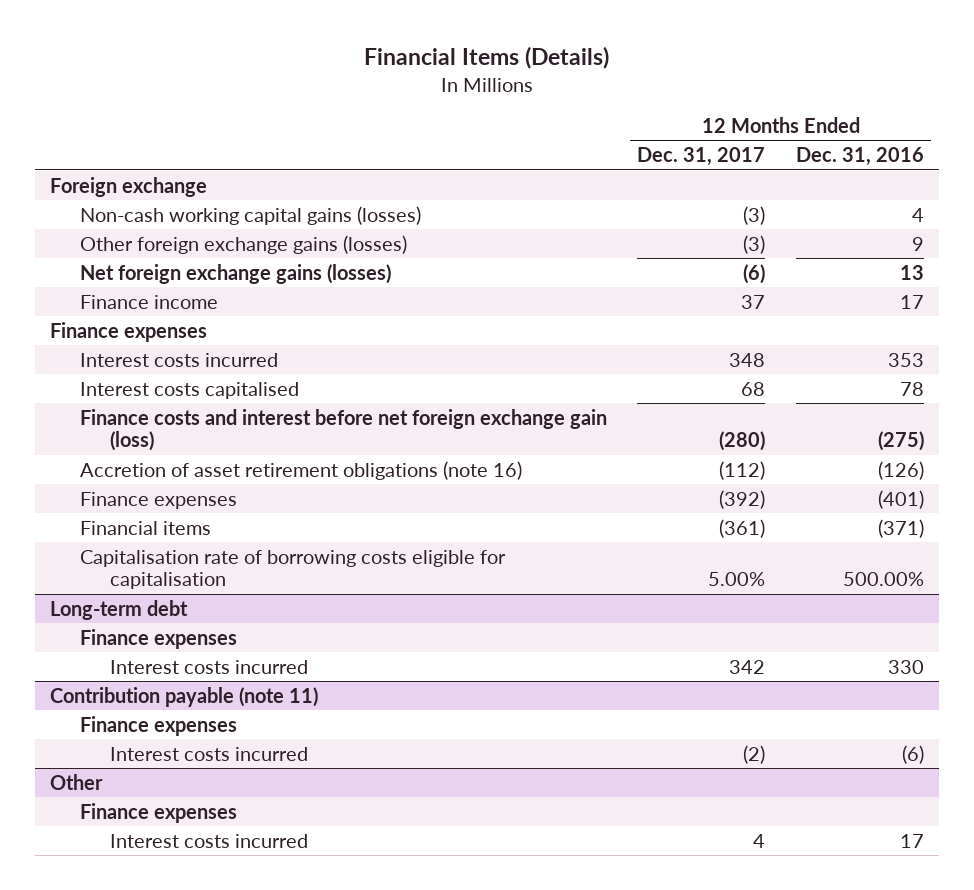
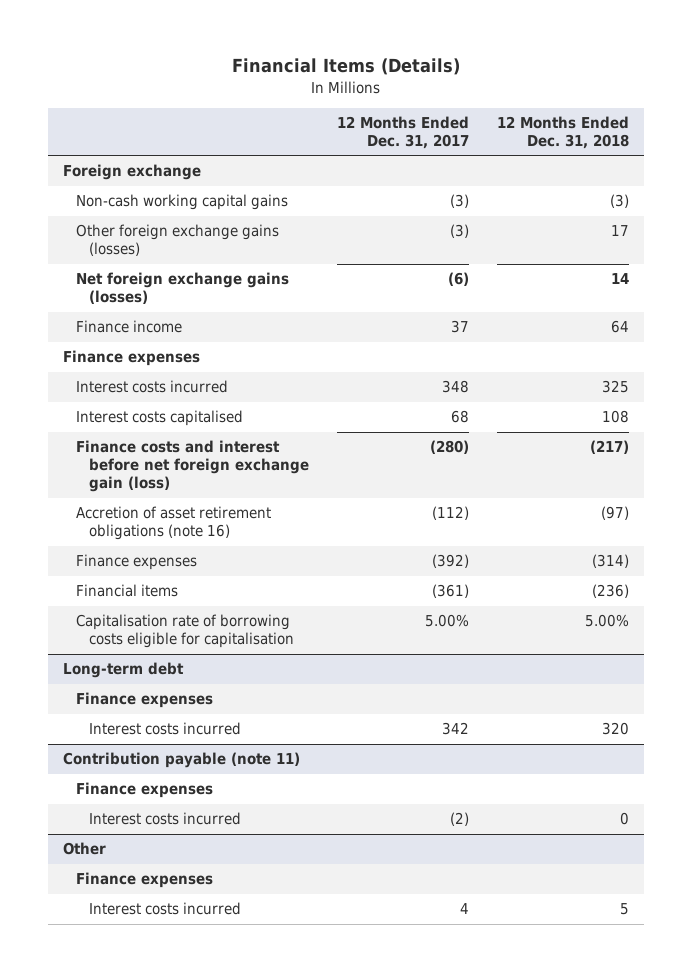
[795,147,924,167] Dec. 31, 2016 -> none
none -> [497,116,630,150] 12 Months Ended Dec. 31, 2018
[80,205,422,225] Non-cash working capital gains (losses) -> [75,194,288,211] Non-cash working capital gains

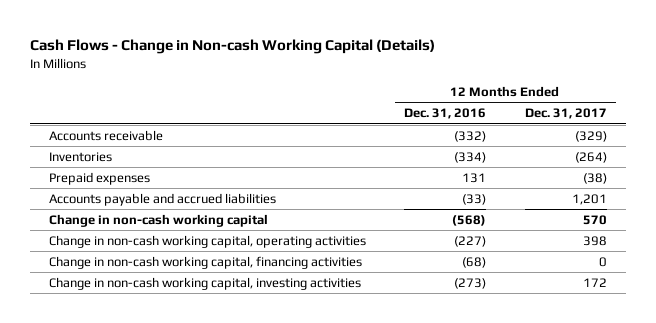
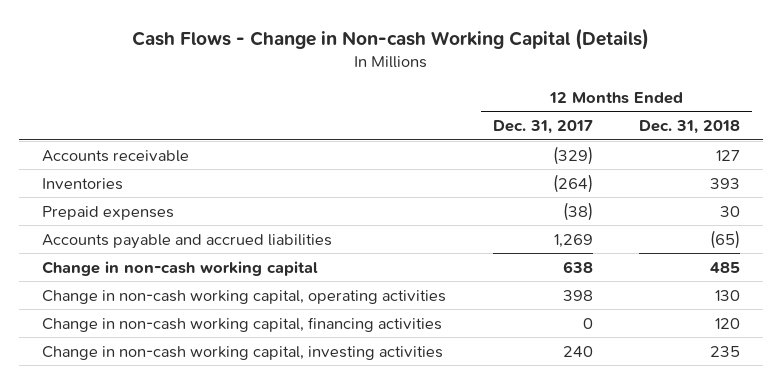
[404,108,487,120] Dec. 31, 2016 -> none
none -> [639,120,741,135] Dec. 31, 2018
[571,193,607,205] 1,201 -> [553,233,593,248] 1,269
[582,214,607,225] 570 -> [562,260,593,273] 638
[582,277,607,287] 172 -> [562,345,593,357] 240

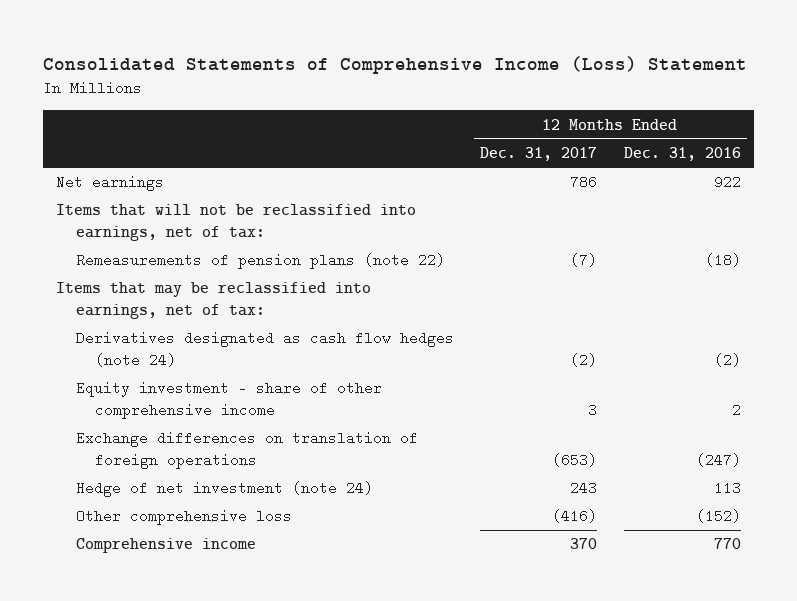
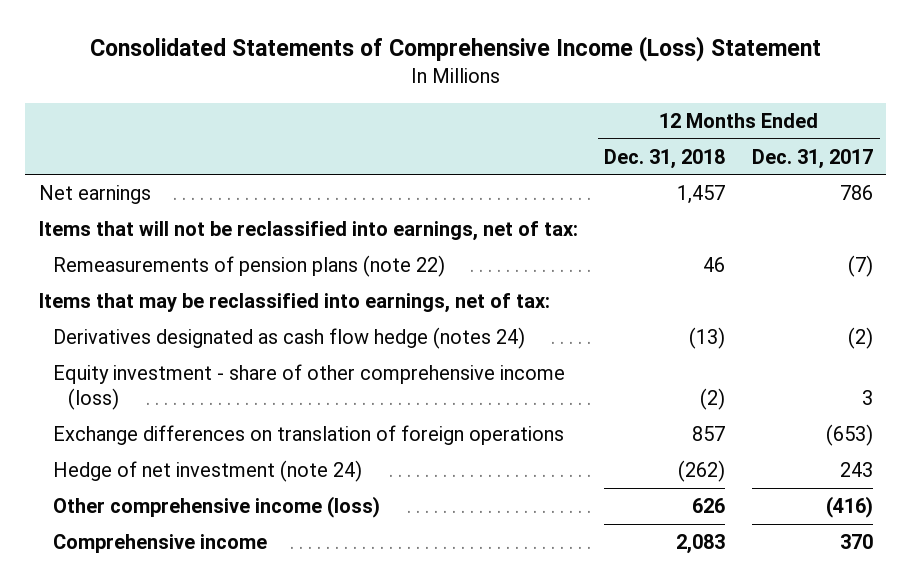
[623,147,741,162] Dec. 31, 2016 -> none
none -> [604,148,726,169] Dec. 31, 2018
[75,331,454,367] Derivatives designated as cash flow hedges (note 24) -> [53,326,526,349] Derivatives designated as cash flow hedge (notes 24)
[75,381,382,419] Equity investment - share of other comprehensive income -> [53,363,566,411] Equity investment - share of other comprehensive income (loss)
[75,509,292,526] Other comprehensive loss -> [53,495,381,518] Other comprehensive income (loss)

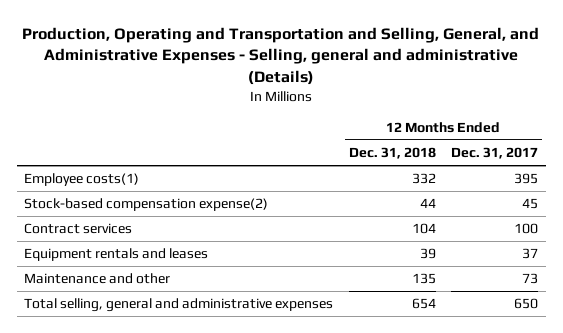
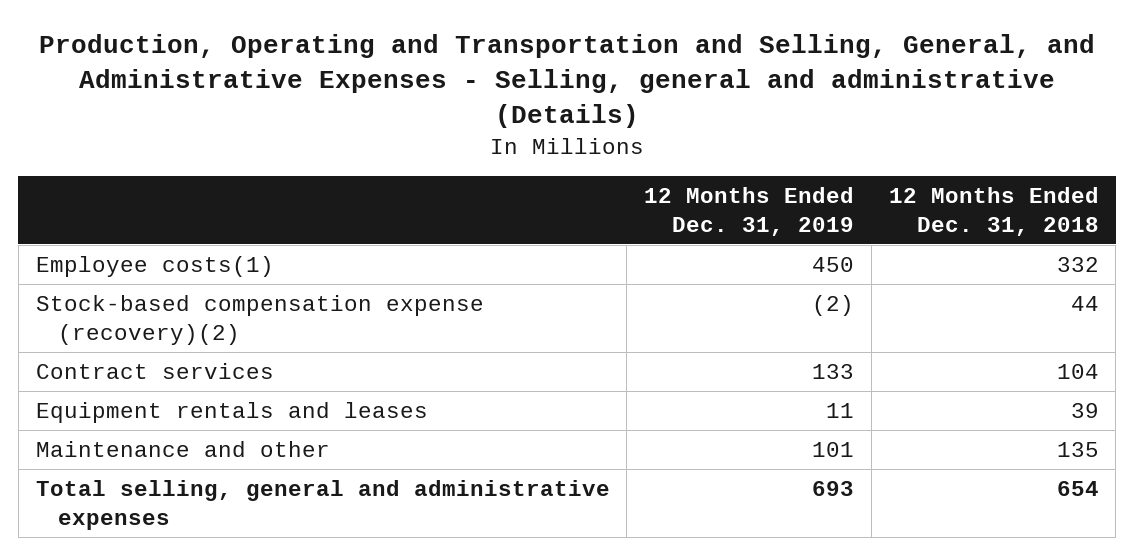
[451,146,539,159] Dec. 31, 2017 -> none
none -> [644,186,855,236] 12 Months Ended Dec. 31, 2019
[24,198,269,212] Stock-based compensation expense(2) -> [35,294,484,345] Stock-based compensation expense (recovery)(2)

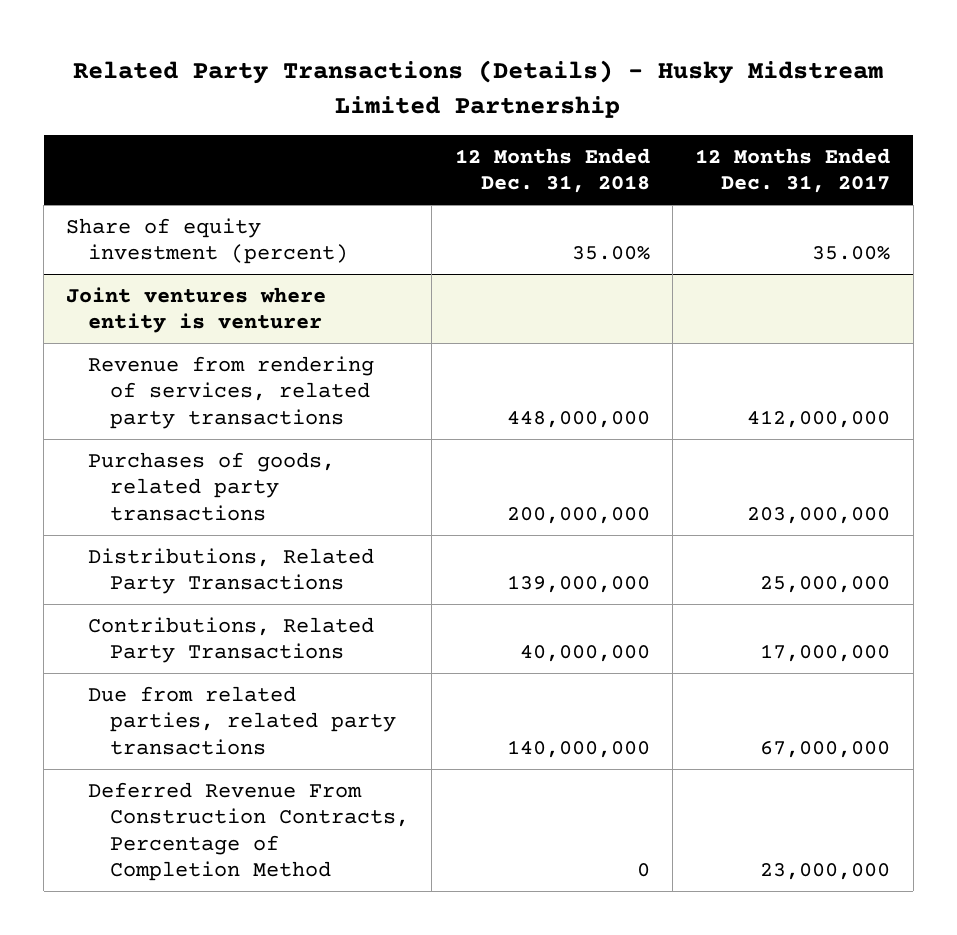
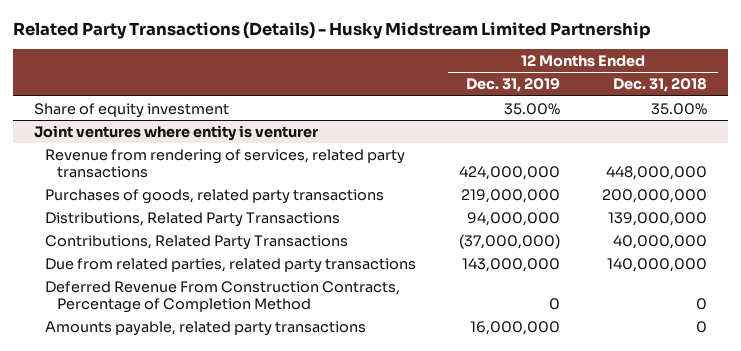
[695,147,891,194] 12 Months Ended Dec. 31, 2017 -> none
none -> [465,78,560,93] Dec. 31, 2019
[66,217,349,265] Share of equity investment (percent) -> [33,102,229,118] Share of equity investment
none -> [45,320,367,336] Amounts payable, related party transactions

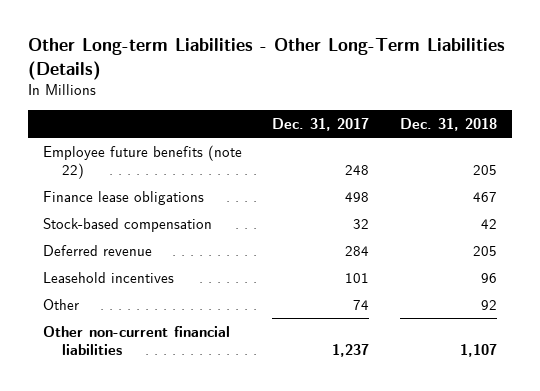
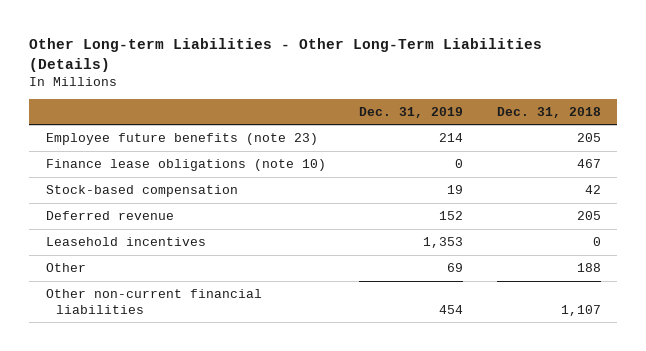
[272,118,370,132] Dec. 31, 2017 -> none
none -> [359,106,464,118] Dec. 31, 2019
[42,144,242,180] Employee future benefits (note 22) -> [45,133,318,146] Employee future benefits (note 23)
[42,190,204,205] Finance lease obligations -> [45,159,326,172] Finance lease obligations (note 10)
[480,272,497,283] 96 -> [592,237,601,247] 0
[480,299,497,310] 92 -> [576,263,601,273] 188

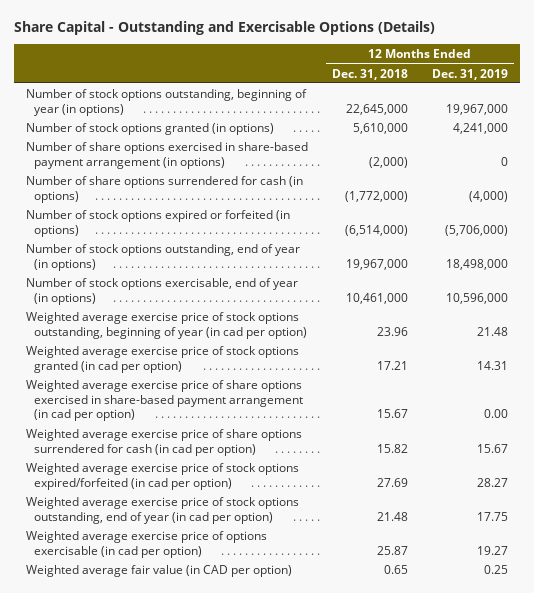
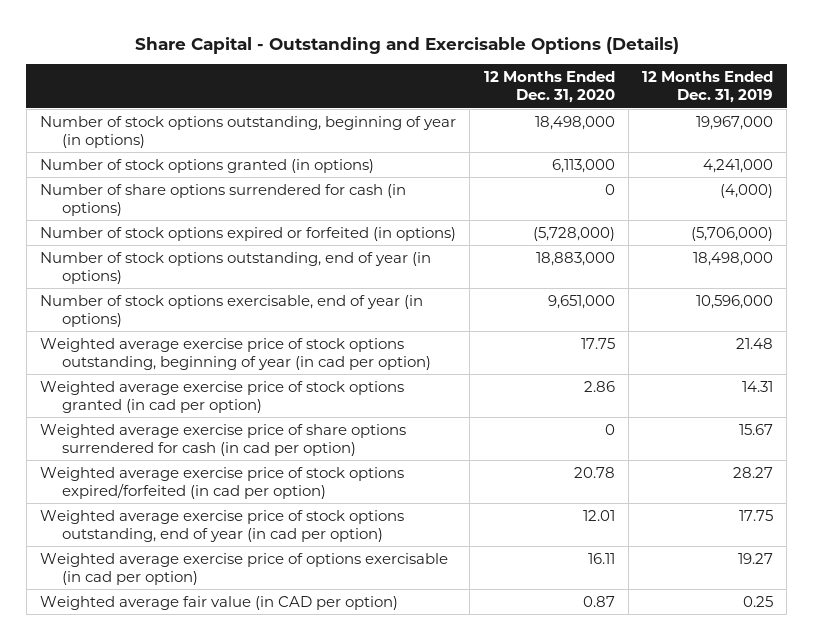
[331,68,408,80] Dec. 31, 2018 -> none
none -> [483,71,615,104] 12 Months Ended Dec. 31, 2020
[25,141,308,169] Number of share options exercised in share-based payment arrangement (in options) -> none
[25,379,304,422] Weighted average exercise price of share options exercised in share-based payment arrangement (in cad per option) -> none

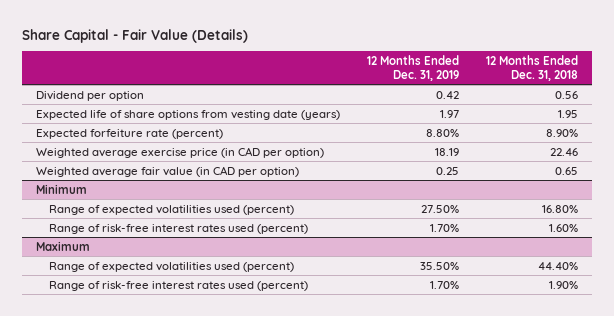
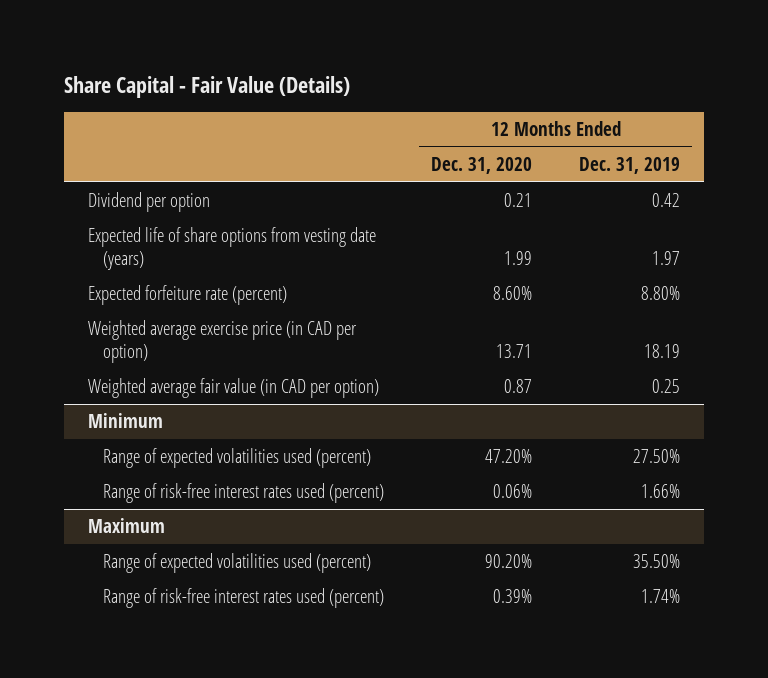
[486,55,579,81] 12 Months Ended Dec. 31, 2018 -> none
none -> [431,156,533,174] Dec. 31, 2020
[429,223,459,232] 1.70% -> [641,484,681,499] 1.66%
[429,280,459,289] 1.70% -> [641,589,681,604] 1.74%

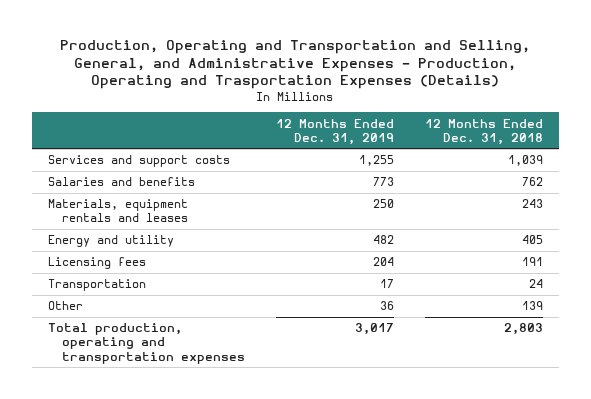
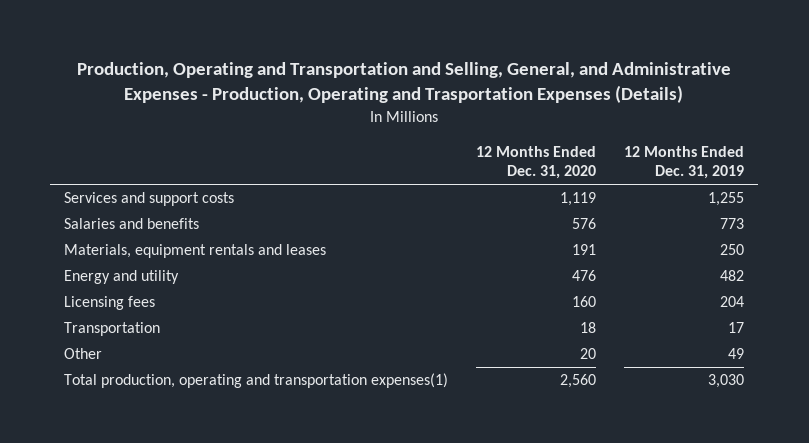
[425,118,544,145] 12 Months Ended Dec. 31, 2018 -> none
none -> [476,145,597,180] 12 Months Ended Dec. 31, 2020
[380,301,395,311] 36 -> [728,348,745,360] 49
[47,323,246,364] Total production, operating and transportation expenses -> [64,373,449,389] Total production, operating and transportation expenses(1)
[355,323,395,336] 3,017 -> [708,374,745,389] 3,030

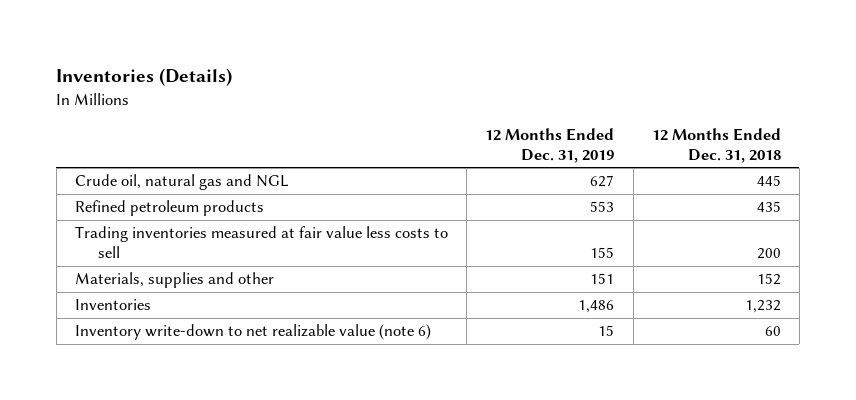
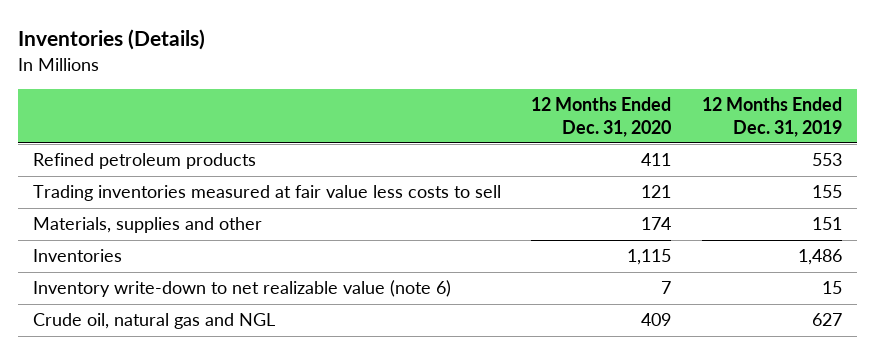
[651,128,781,163] 12 Months Ended Dec. 31, 2018 -> none
none -> [531,97,672,137] 12 Months Ended Dec. 31, 2020
[75,174,290,191] Crude oil, natural gas and NGL -> [32,313,275,330] Crude oil, natural gas and NGL

